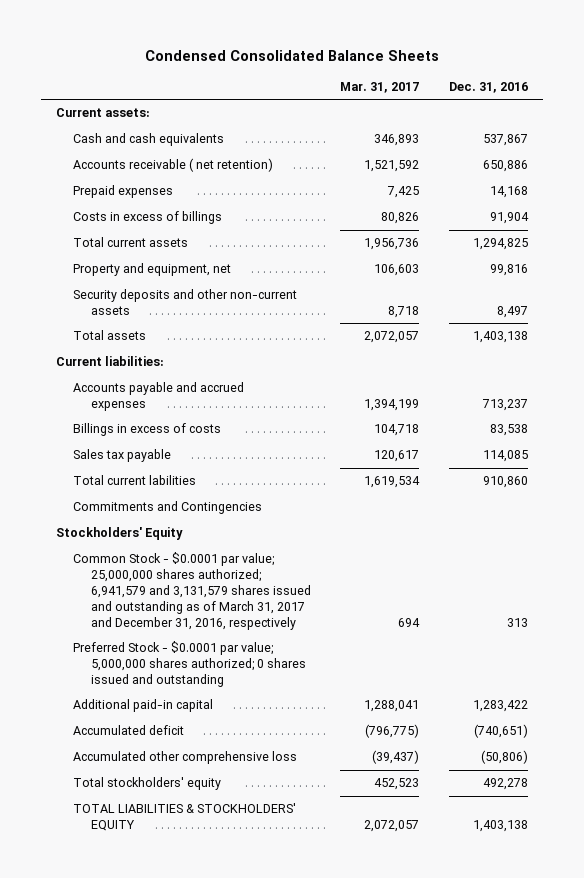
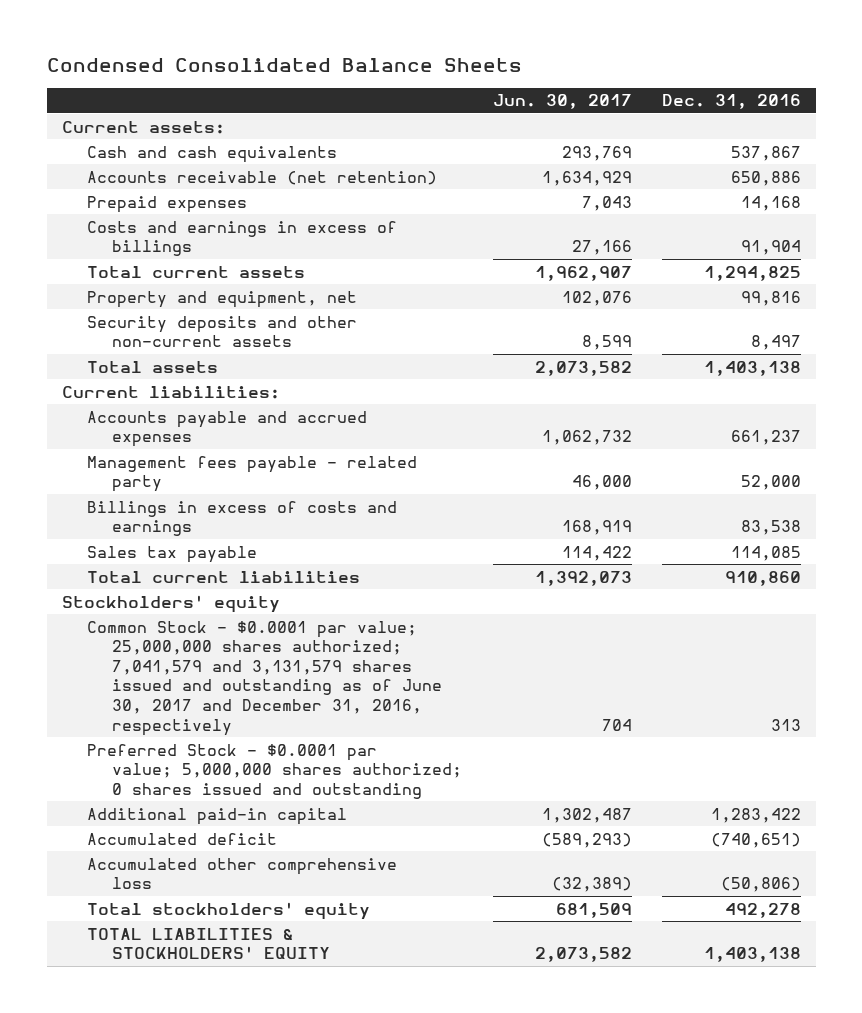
[340,81,420,93] Mar. 31, 2017 -> none
none -> [492,94,632,110] Jun. 30, 2017
[73,158,274,173] Accounts receivable ( net retention) -> [87,170,438,185] Accounts receivable (net retention)
[73,211,223,225] Costs in excess of billings -> [87,220,398,257] Costs and earnings in excess of billings
[481,399,528,412] 713,237 -> [730,430,801,446] 661,237
none -> [87,455,418,493] Management fees payable - related party
[73,423,222,437] Billings in excess of costs -> [87,500,398,537] Billings in excess of costs and earnings
[73,501,263,515] Commitments and Contingencies -> none
[73,475,197,486] Total current labilities -> [87,570,361,583] Total current liabilities
[55,527,183,541] Stockholders' Equity -> [61,594,280,613] Stockholders' equity
[73,552,312,631] Common Stock - $0.0001 par value; 25,000,000 shares authorized; 6,941,579 and 3,131,579 shares issued and outstanding as of March 31, 2017 and December 31, 2016, respectively -> [87,620,443,736] Common Stock - $0.0001 par value; 25,000,000 shares authorized; 7,041,579 and 3,131,579 shares issued and outstanding as of June 30, 2017 and December 31, 2016, respectively

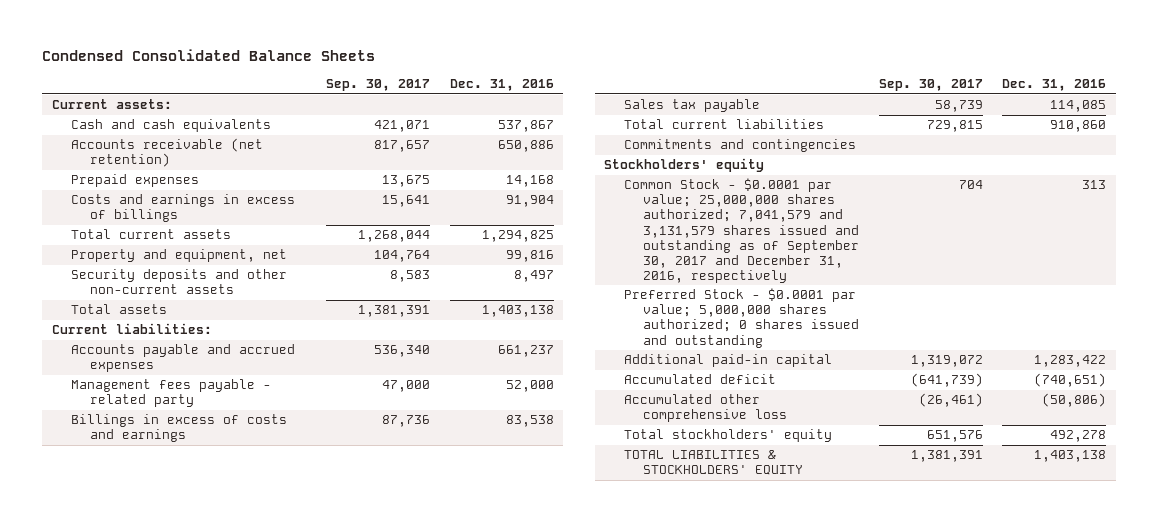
[492,94,632,110] Jun. 30, 2017 -> none
none -> [326,79,431,92] Sep. 30, 2017
none -> [623,139,856,153] Commitments and contingencies
[87,620,443,736] Common Stock - $0.0001 par value; 25,000,000 shares authorized; 7,041,579 and 3,131,579 shares issued and outstanding as of June 30, 2017 and December 31, 2016, respectively -> [623,178,859,283] Common Stock - $0.0001 par value; 25,000,000 shares authorized; 7,041,579 and 3,131,579 shares issued and outstanding as of September 30, 2017 and December 31, 2016, respectively

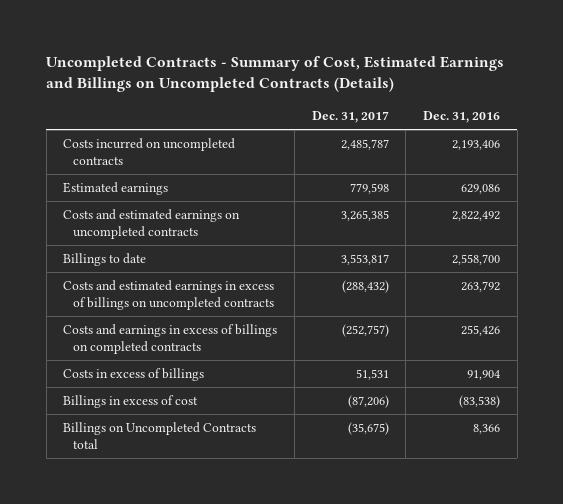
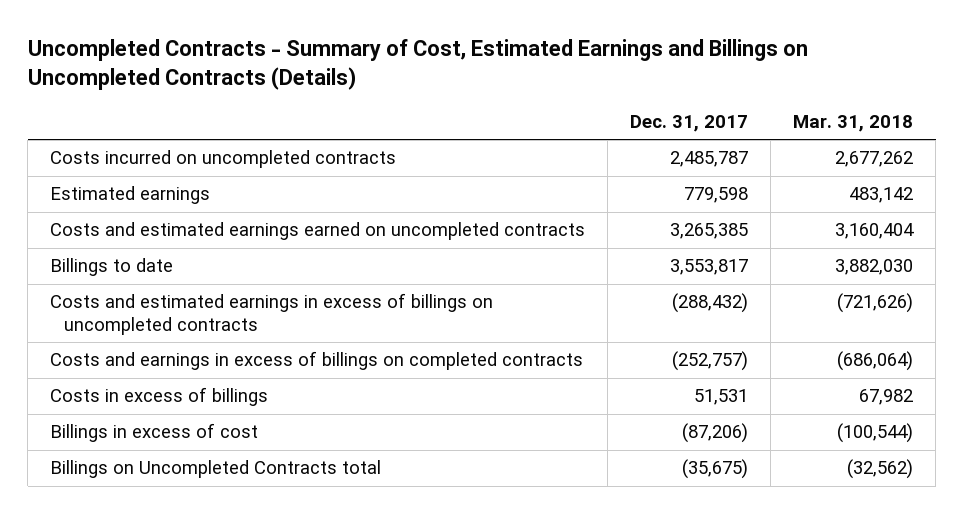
[423,111,501,124] Dec. 31, 2016 -> none
none -> [793,114,914,132] Mar. 31, 2018
[63,209,241,240] Costs and estimated earnings on uncompleted contracts -> [50,222,586,241] Costs and estimated earnings earned on uncompleted contracts

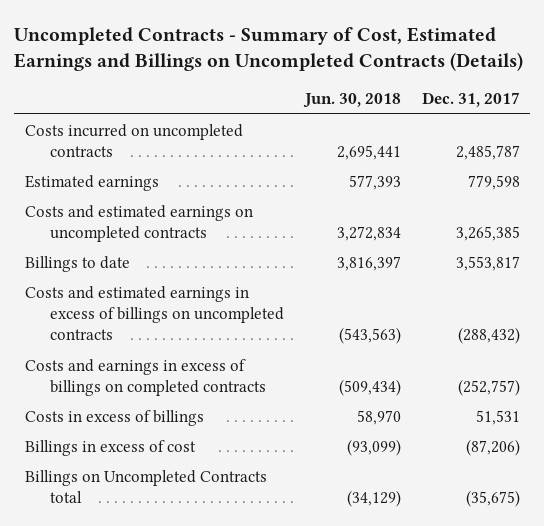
[793,114,914,132] Mar. 31, 2018 -> none
none -> [302,93,401,109] Jun. 30, 2018
[50,222,586,241] Costs and estimated earnings earned on uncompleted contracts -> [24,204,253,242] Costs and estimated earnings on uncompleted contracts

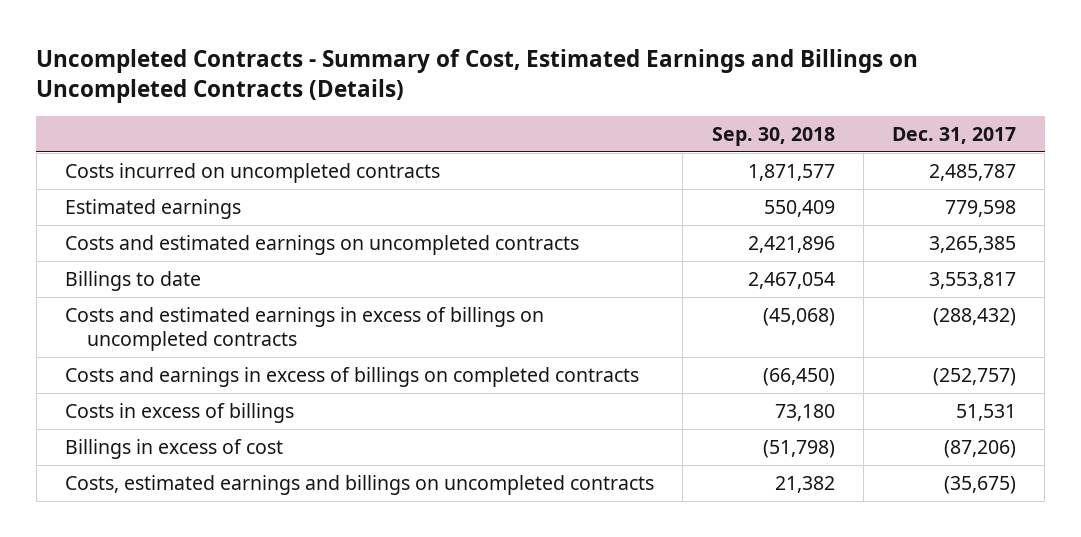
[302,93,401,109] Jun. 30, 2018 -> none
none -> [711,126,835,146] Sep. 30, 2018
[24,469,267,503] Billings on Uncompleted Contracts total -> [65,474,655,495] Costs, estimated earnings and billings on uncompleted contracts

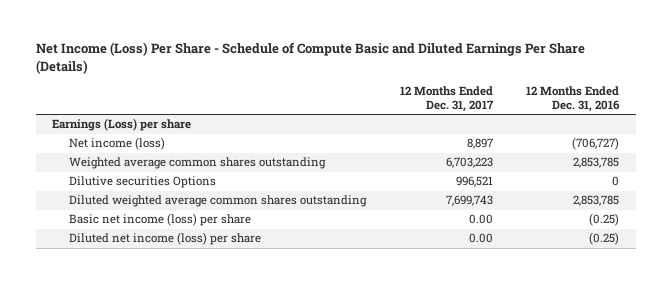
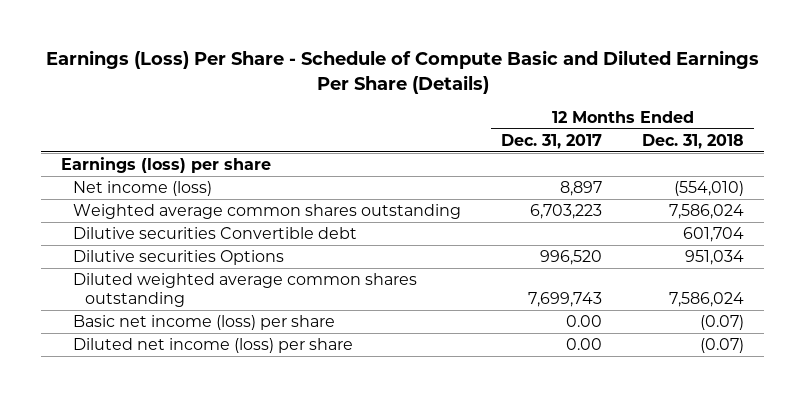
[35,42,585,74] Net Income (Loss) Per Share - Schedule of Compute Basic and Diluted Earnings Per Share (Details) -> [45,50,759,94] Earnings (Loss) Per Share - Schedule of Compute Basic and Diluted Earnings Per Share (Details)
[526,86,621,113] 12 Months Ended Dec. 31, 2016 -> none
none -> [642,133,745,149] Dec. 31, 2018
[52,118,192,132] Earnings (Loss) per share -> [60,157,271,174] Earnings (loss) per share
none -> [73,227,358,240] Dilutive securities Convertible debt
[455,176,493,188] 996,521 -> [540,250,603,266] 996,520

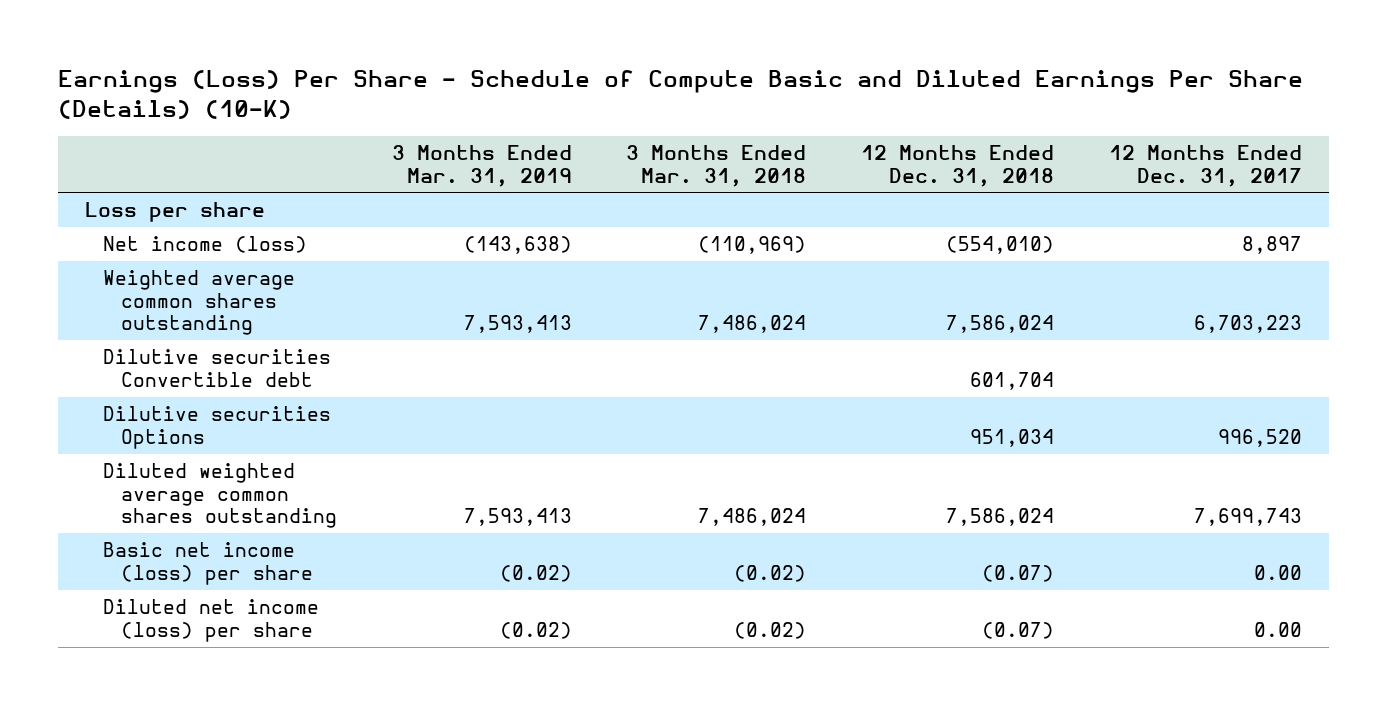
[45,50,759,94] Earnings (Loss) Per Share - Schedule of Compute Basic and Diluted Earnings Per Share (Details) -> [57,70,1303,119] Earnings (Loss) Per Share - Schedule of Compute Basic and Diluted Earnings Per Share (Details) (10-K)
none -> [391,144,572,187] 3 Months Ended Mar. 31, 2019
none -> [626,144,807,187] 3 Months Ended Mar. 31, 2018
[60,157,271,174] Earnings (loss) per share -> [85,202,266,223] Loss per share

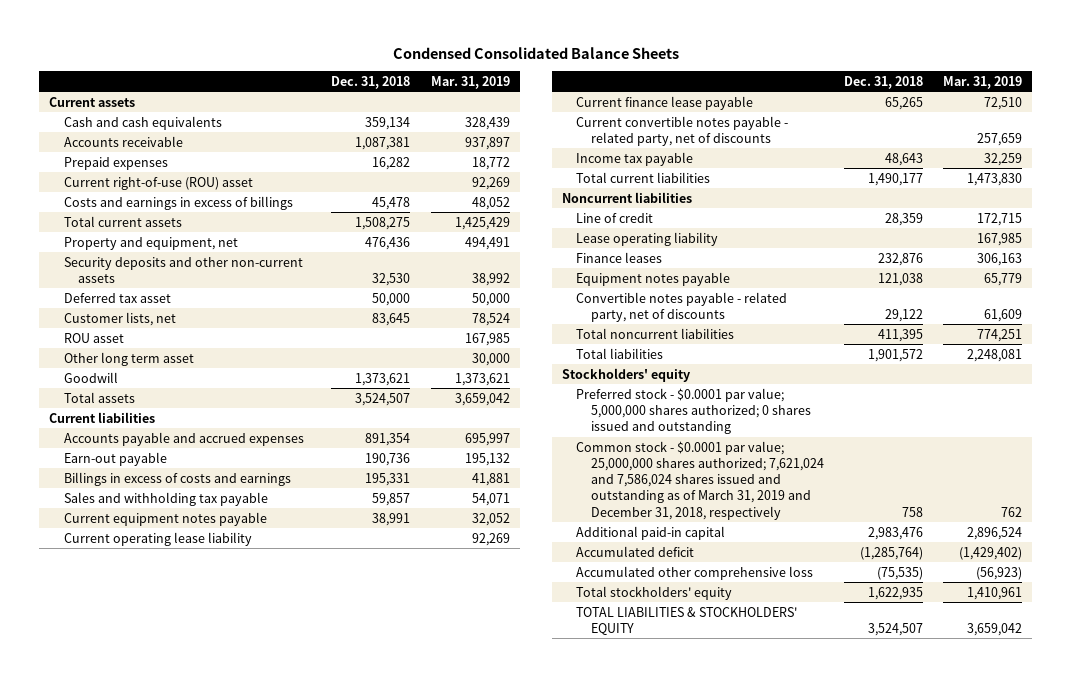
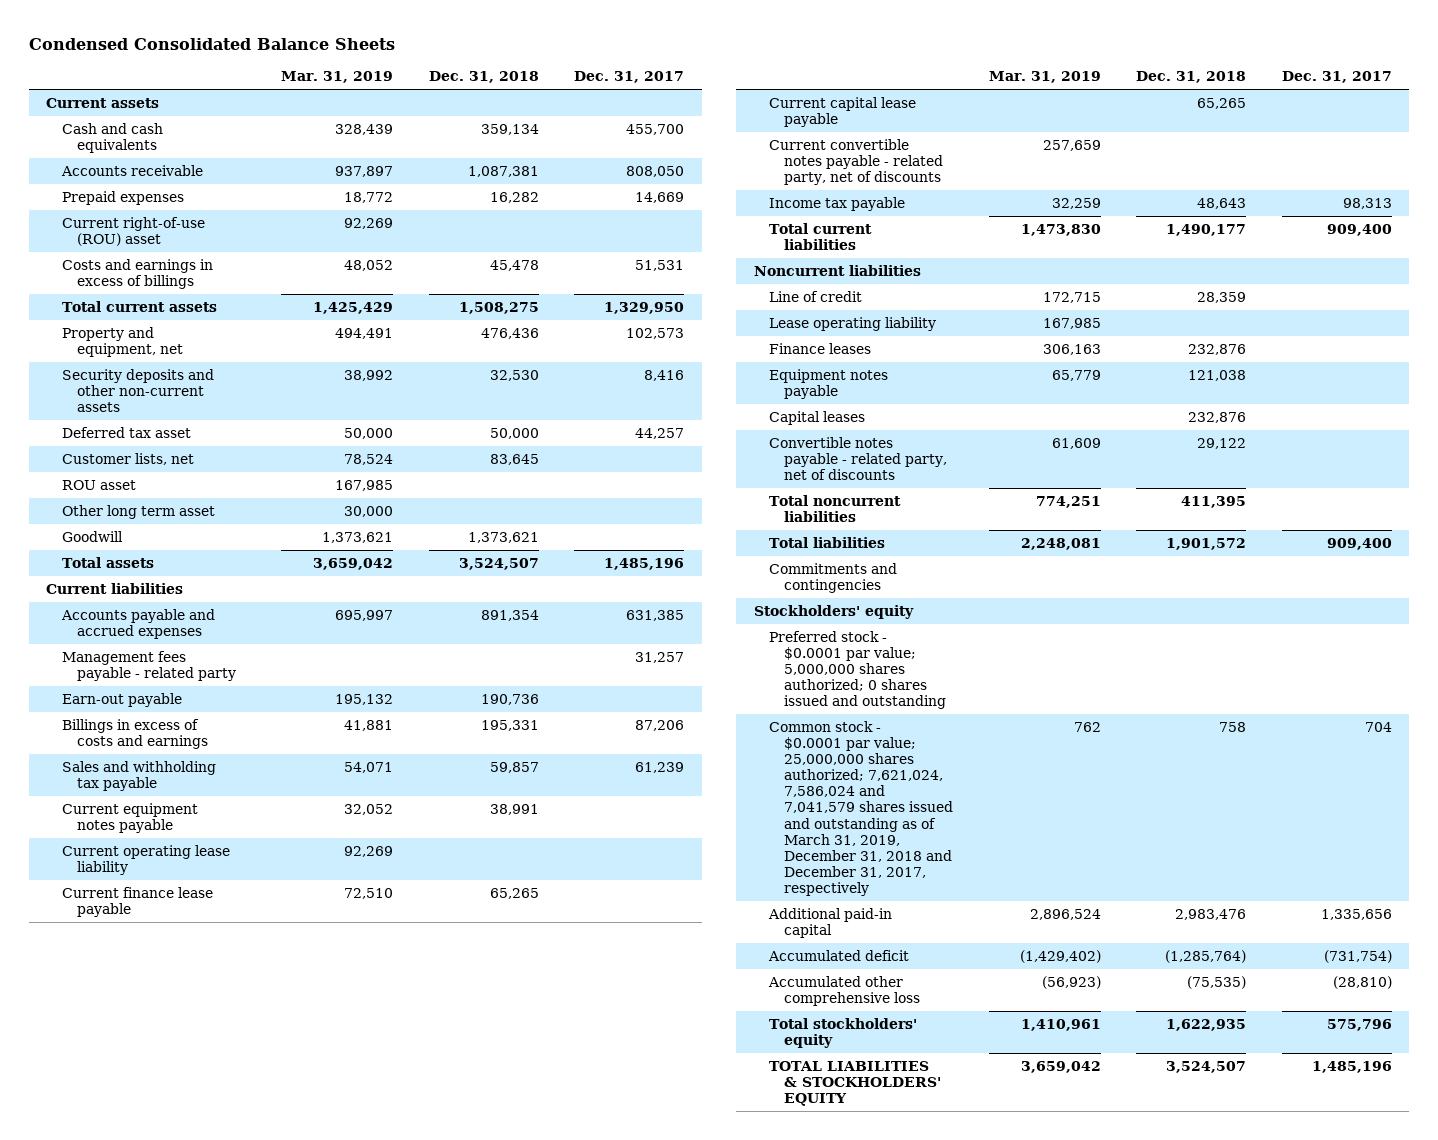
none -> [574,71,685,84] Dec. 31, 2017
none -> [61,650,237,682] Management fees payable - related party
none -> [769,96,917,128] Current capital lease payable
none -> [769,410,866,425] Capital leases
none -> [769,562,898,594] Commitments and contingencies
[576,440,824,520] Common stock - $0.0001 par value; 25,000,000 shares authorized; 7,621,024 and 7,586,024 shares issued and outstanding as of March 31, 2019 and December 31, 2018, respectively -> [769,720,954,897] Common stock - $0.0001 par value; 25,000,000 shares authorized; 7,621,024, 7,586,024 and 7,041,579 shares issued and outstanding as of March 31, 2019, December 31, 2018 and December 31, 2017, respectively

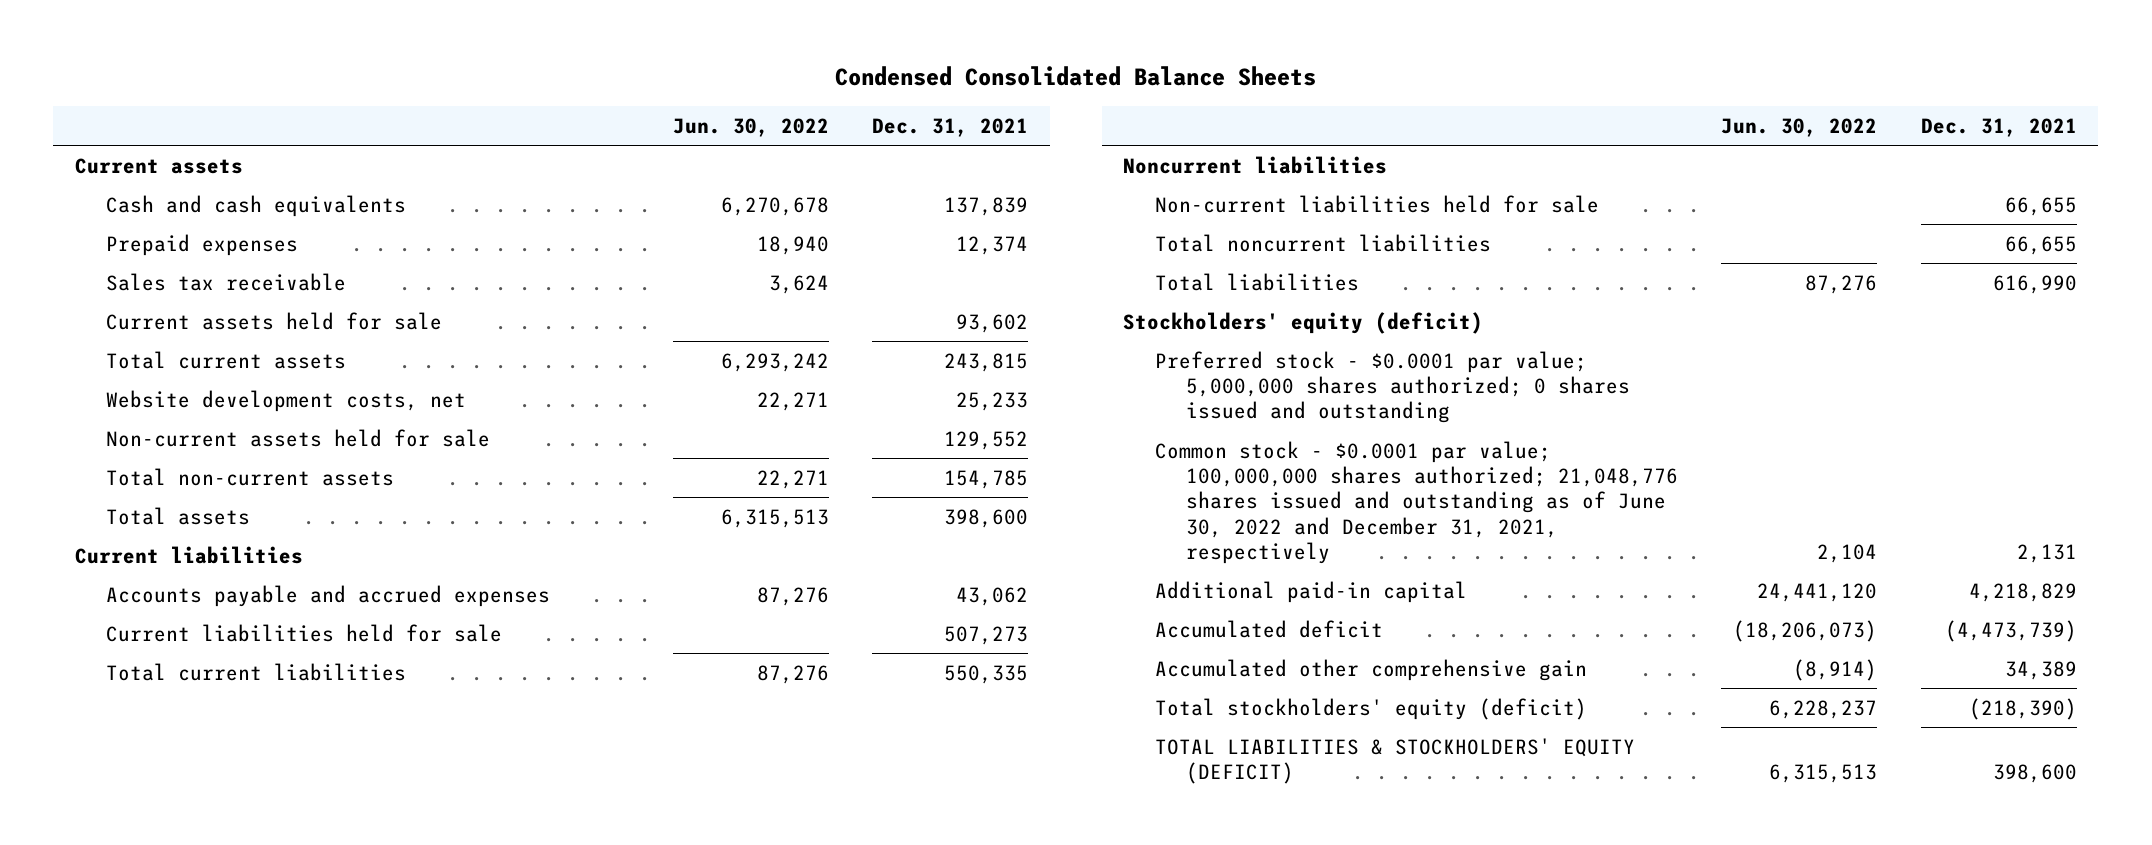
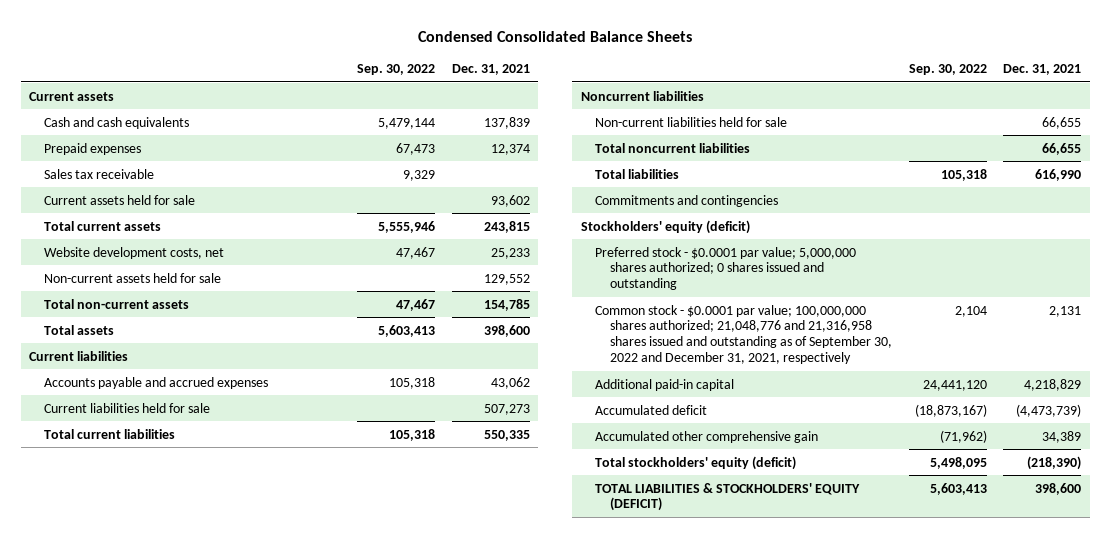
[672,117,829,137] Jun. 30, 2022 -> none
none -> [356,63,435,75] Sep. 30, 2022
none -> [595,194,779,207] Commitments and contingencies
[1154,440,1678,564] Common stock - $0.0001 par value; 100,000,000 shares authorized; 21,048,776 shares issued and outstanding as of June 30, 2022 and December 31, 2021, respectively -> [595,304,892,364] Common stock - $0.0001 par value; 100,000,000 shares authorized; 21,048,776 and 21,316,958 shares issued and outstanding as of September 30, 2022 and December 31, 2021, respectively

